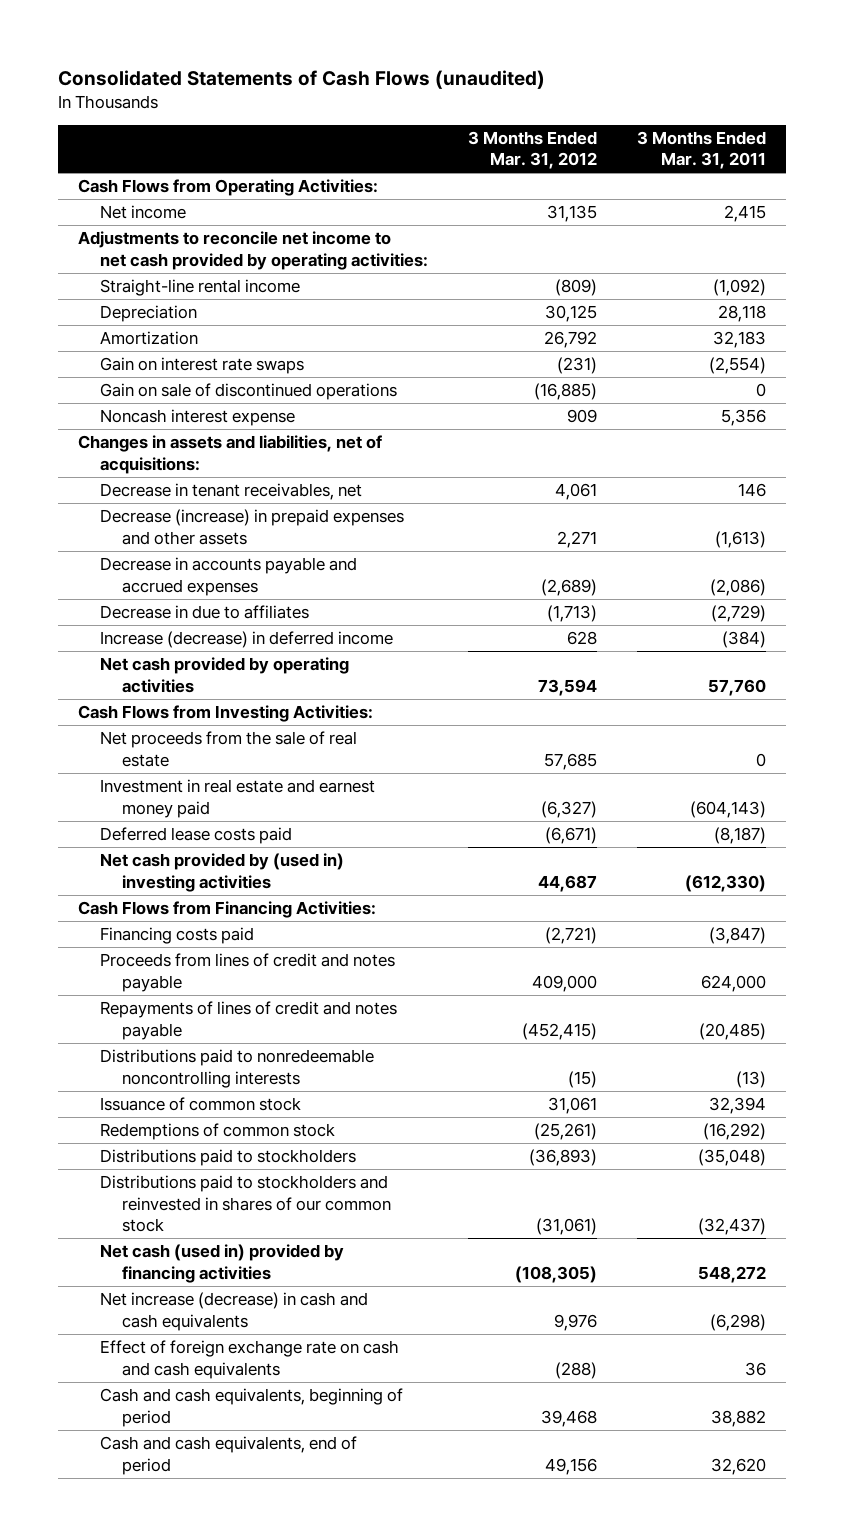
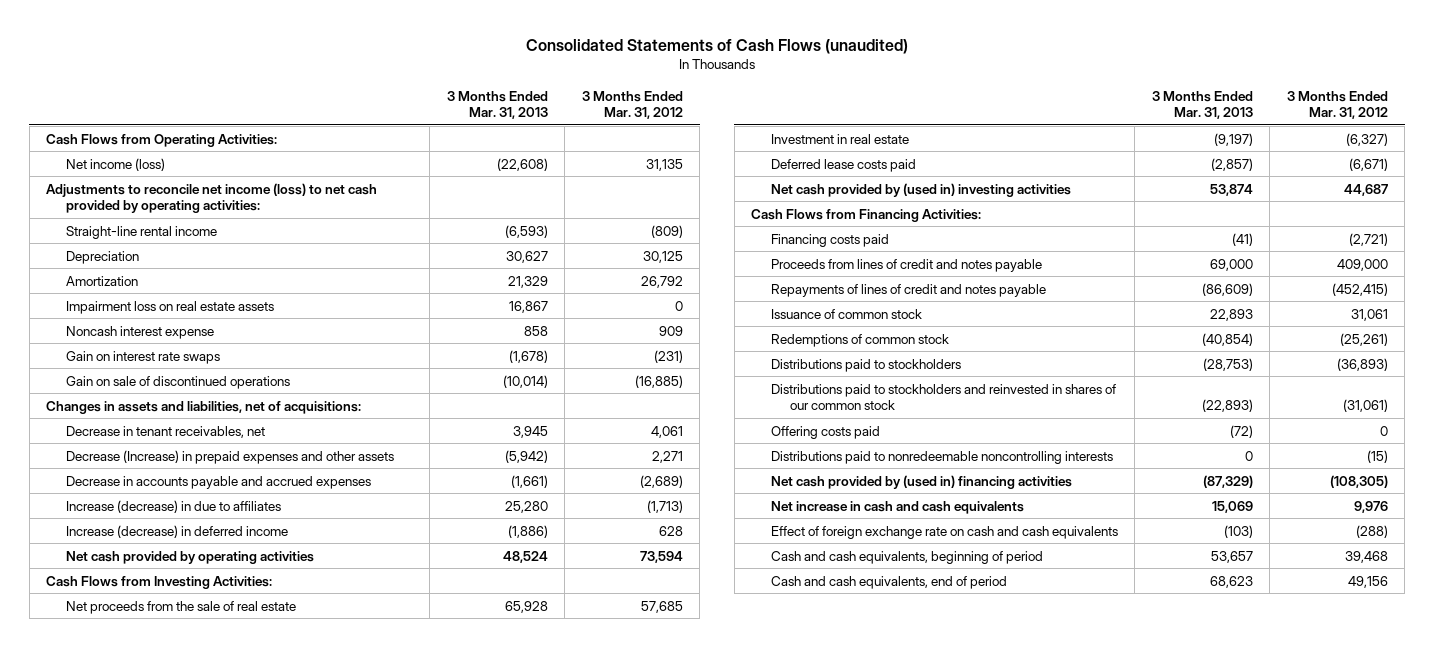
[636,130,766,170] 3 Months Ended Mar. 31, 2011 -> none
none -> [446,90,548,119] 3 Months Ended Mar. 31, 2013
[100,205,187,220] Net income -> [65,157,165,171] Net income (loss)
[77,231,429,270] Adjustments to reconcile net income to net cash provided by operating activities: -> [46,182,378,214] Adjustments to reconcile net income (loss) to net cash provided by operating activities:
none -> [65,300,274,314] Impairment loss on real estate assets
[100,409,296,427] Noncash interest expense -> [65,325,214,339] Noncash interest expense
[100,509,405,545] Decrease (increase) in prepaid expenses and other assets -> [65,449,394,464] Decrease (Increase) in prepaid expenses and other assets
[100,605,310,620] Decrease in due to affiliates -> [65,499,281,513] Increase (decrease) in due to affiliates
[100,779,376,818] Investment in real estate and earnest money paid -> [770,133,909,144] Investment in real estate
none -> [770,425,880,439] Offering costs paid
[100,1049,375,1088] Distributions paid to nonredeemable noncontrolling interests -> [770,450,1113,464] Distributions paid to nonredeemable noncontrolling interests
[100,1244,345,1283] Net cash (used in) provided by financing activities -> [770,474,1072,489] Net cash provided by (used in) financing activities
[100,1292,369,1331] Net increase (decrease) in cash and cash equivalents -> [770,500,1024,514] Net increase in cash and cash equivalents

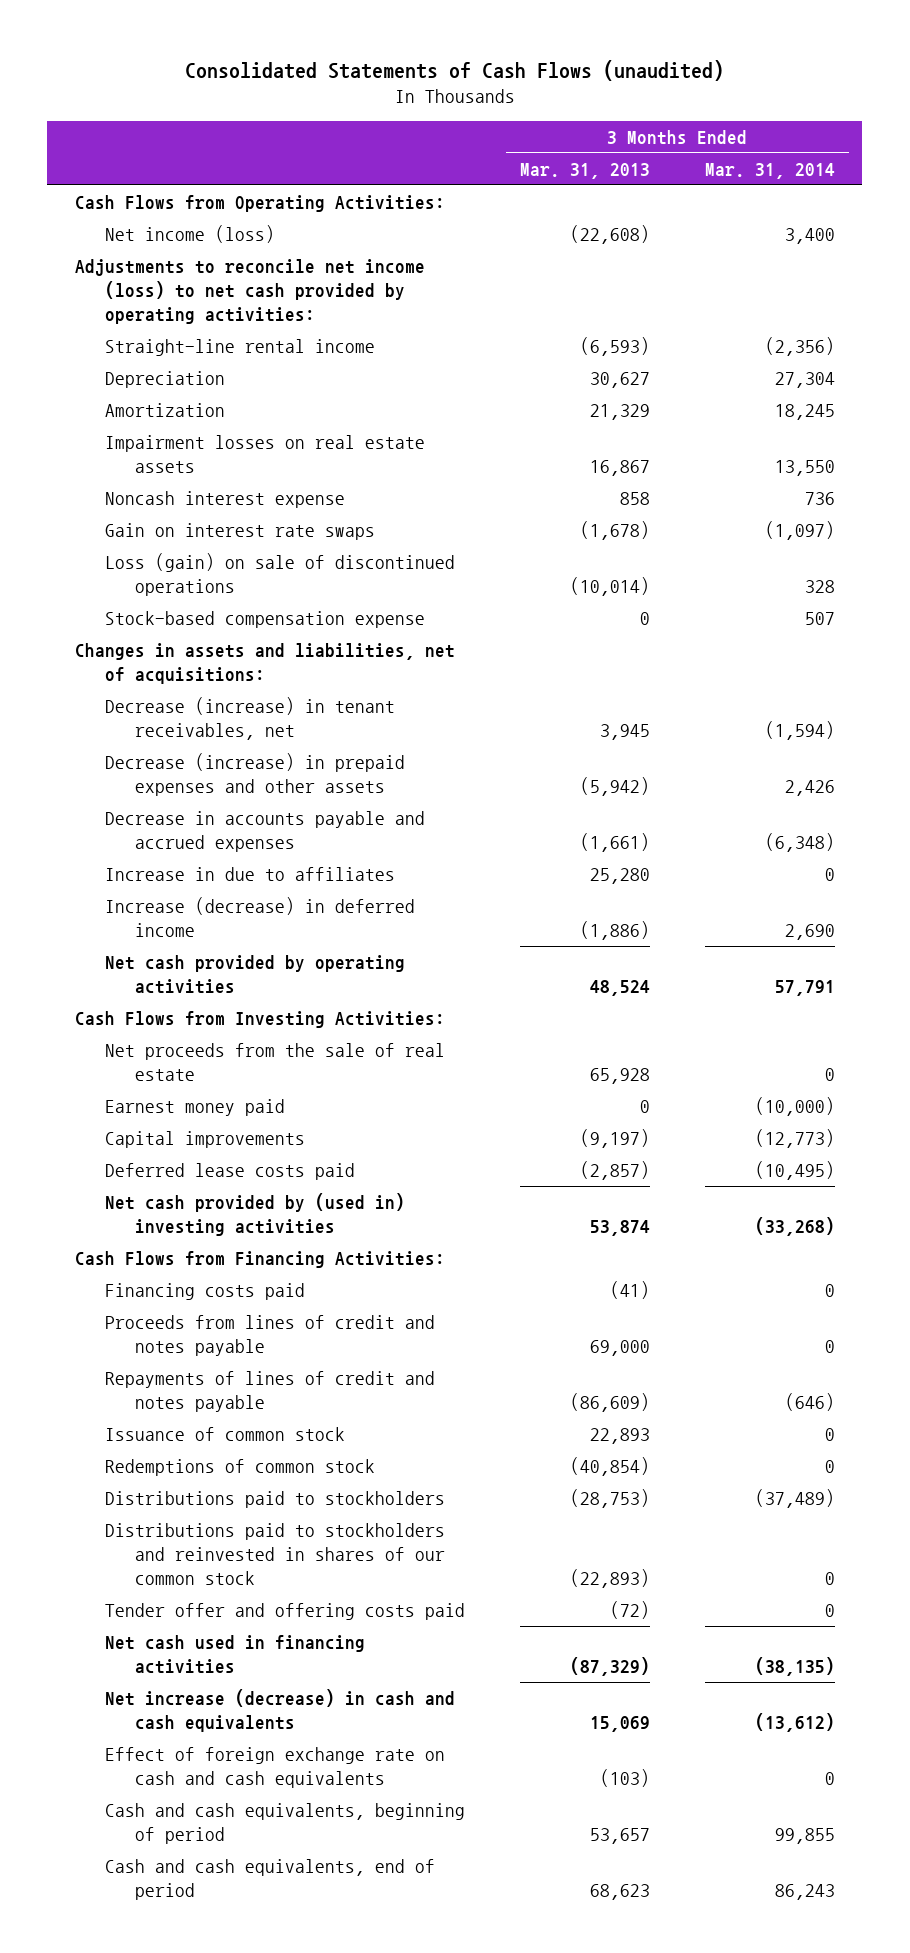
[581,90,683,119] 3 Months Ended Mar. 31, 2012 -> none
none -> [704,162,835,179] Mar. 31, 2014
[65,300,274,314] Impairment loss on real estate assets -> [104,434,425,474] Impairment losses on real estate assets
[65,375,290,389] Gain on sale of discontinued operations -> [104,552,455,597] Loss (gain) on sale of discontinued operations
none -> [104,610,425,628] Stock-based compensation expense
[65,425,265,438] Decrease in tenant receivables, net -> [104,696,395,741] Decrease (increase) in tenant receivables, net
[65,449,394,464] Decrease (Increase) in prepaid expenses and other assets -> [104,752,405,797] Decrease (increase) in prepaid expenses and other assets
[65,499,281,513] Increase (decrease) in due to affiliates -> [104,866,395,881] Increase in due to affiliates
none -> [104,1098,285,1116] Earnest money paid
[770,133,909,144] Investment in real estate -> [104,1130,305,1148] Capital improvements
[770,450,1113,464] Distributions paid to nonredeemable noncontrolling interests -> none
[770,425,880,439] Offering costs paid -> [104,1602,465,1620] Tender offer and offering costs paid
[770,474,1072,489] Net cash provided by (used in) financing activities -> [104,1634,365,1675] Net cash used in financing activities
[770,500,1024,514] Net increase in cash and cash equivalents -> [104,1688,455,1733] Net increase (decrease) in cash and cash equivalents

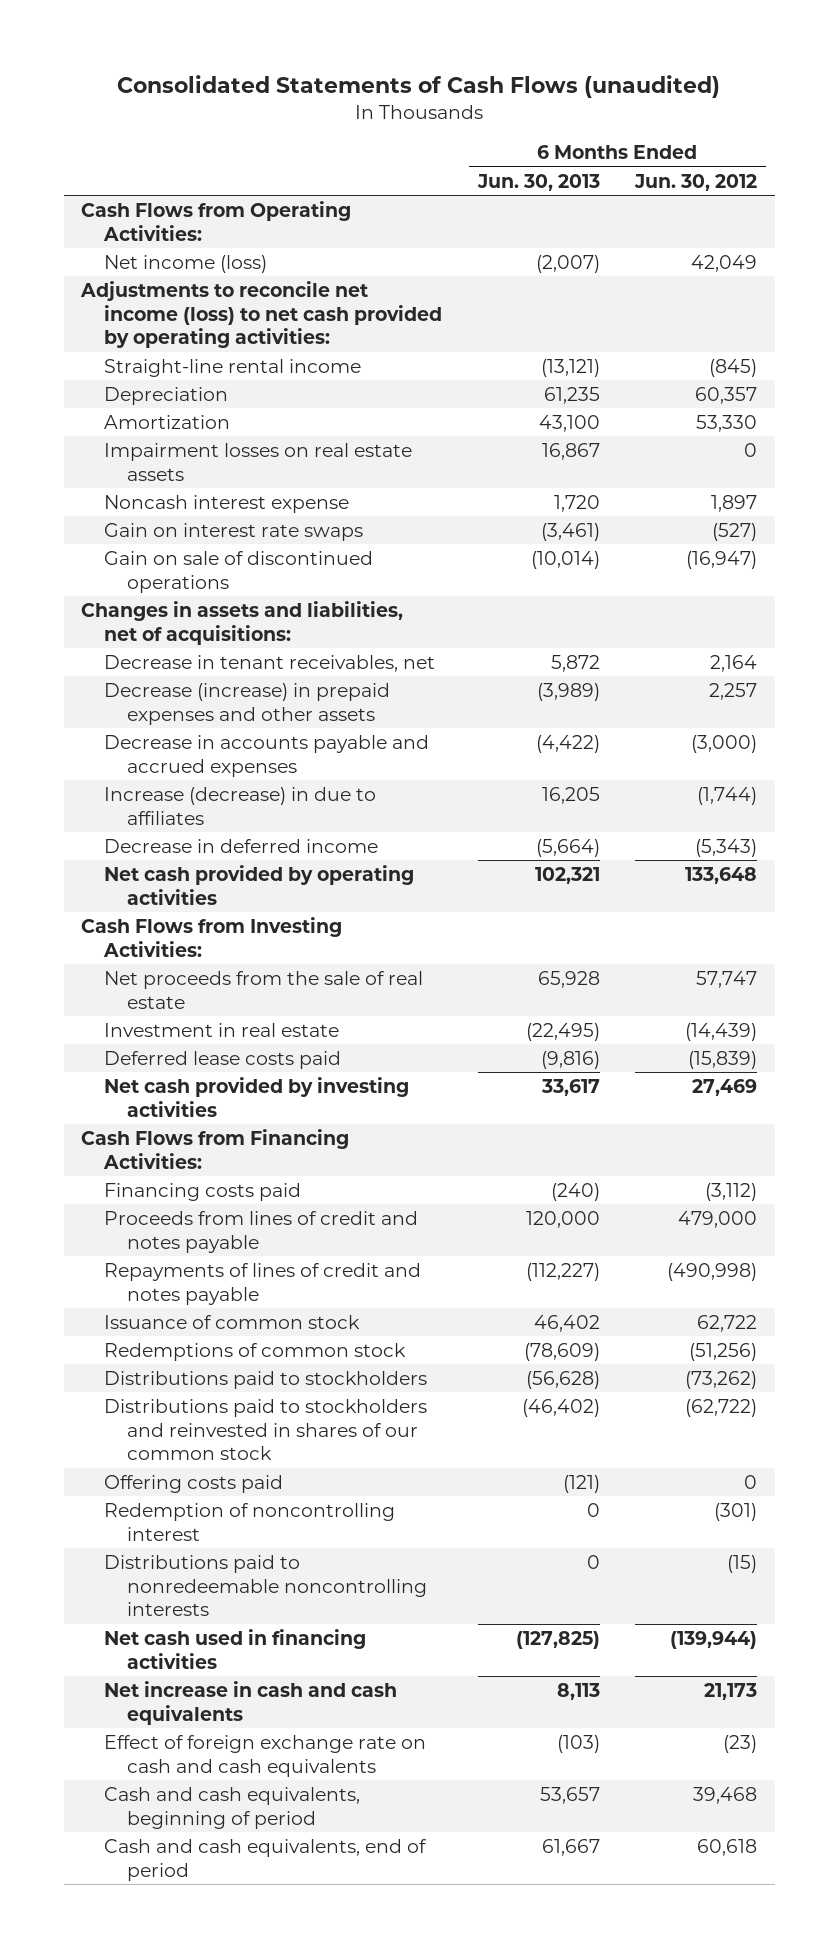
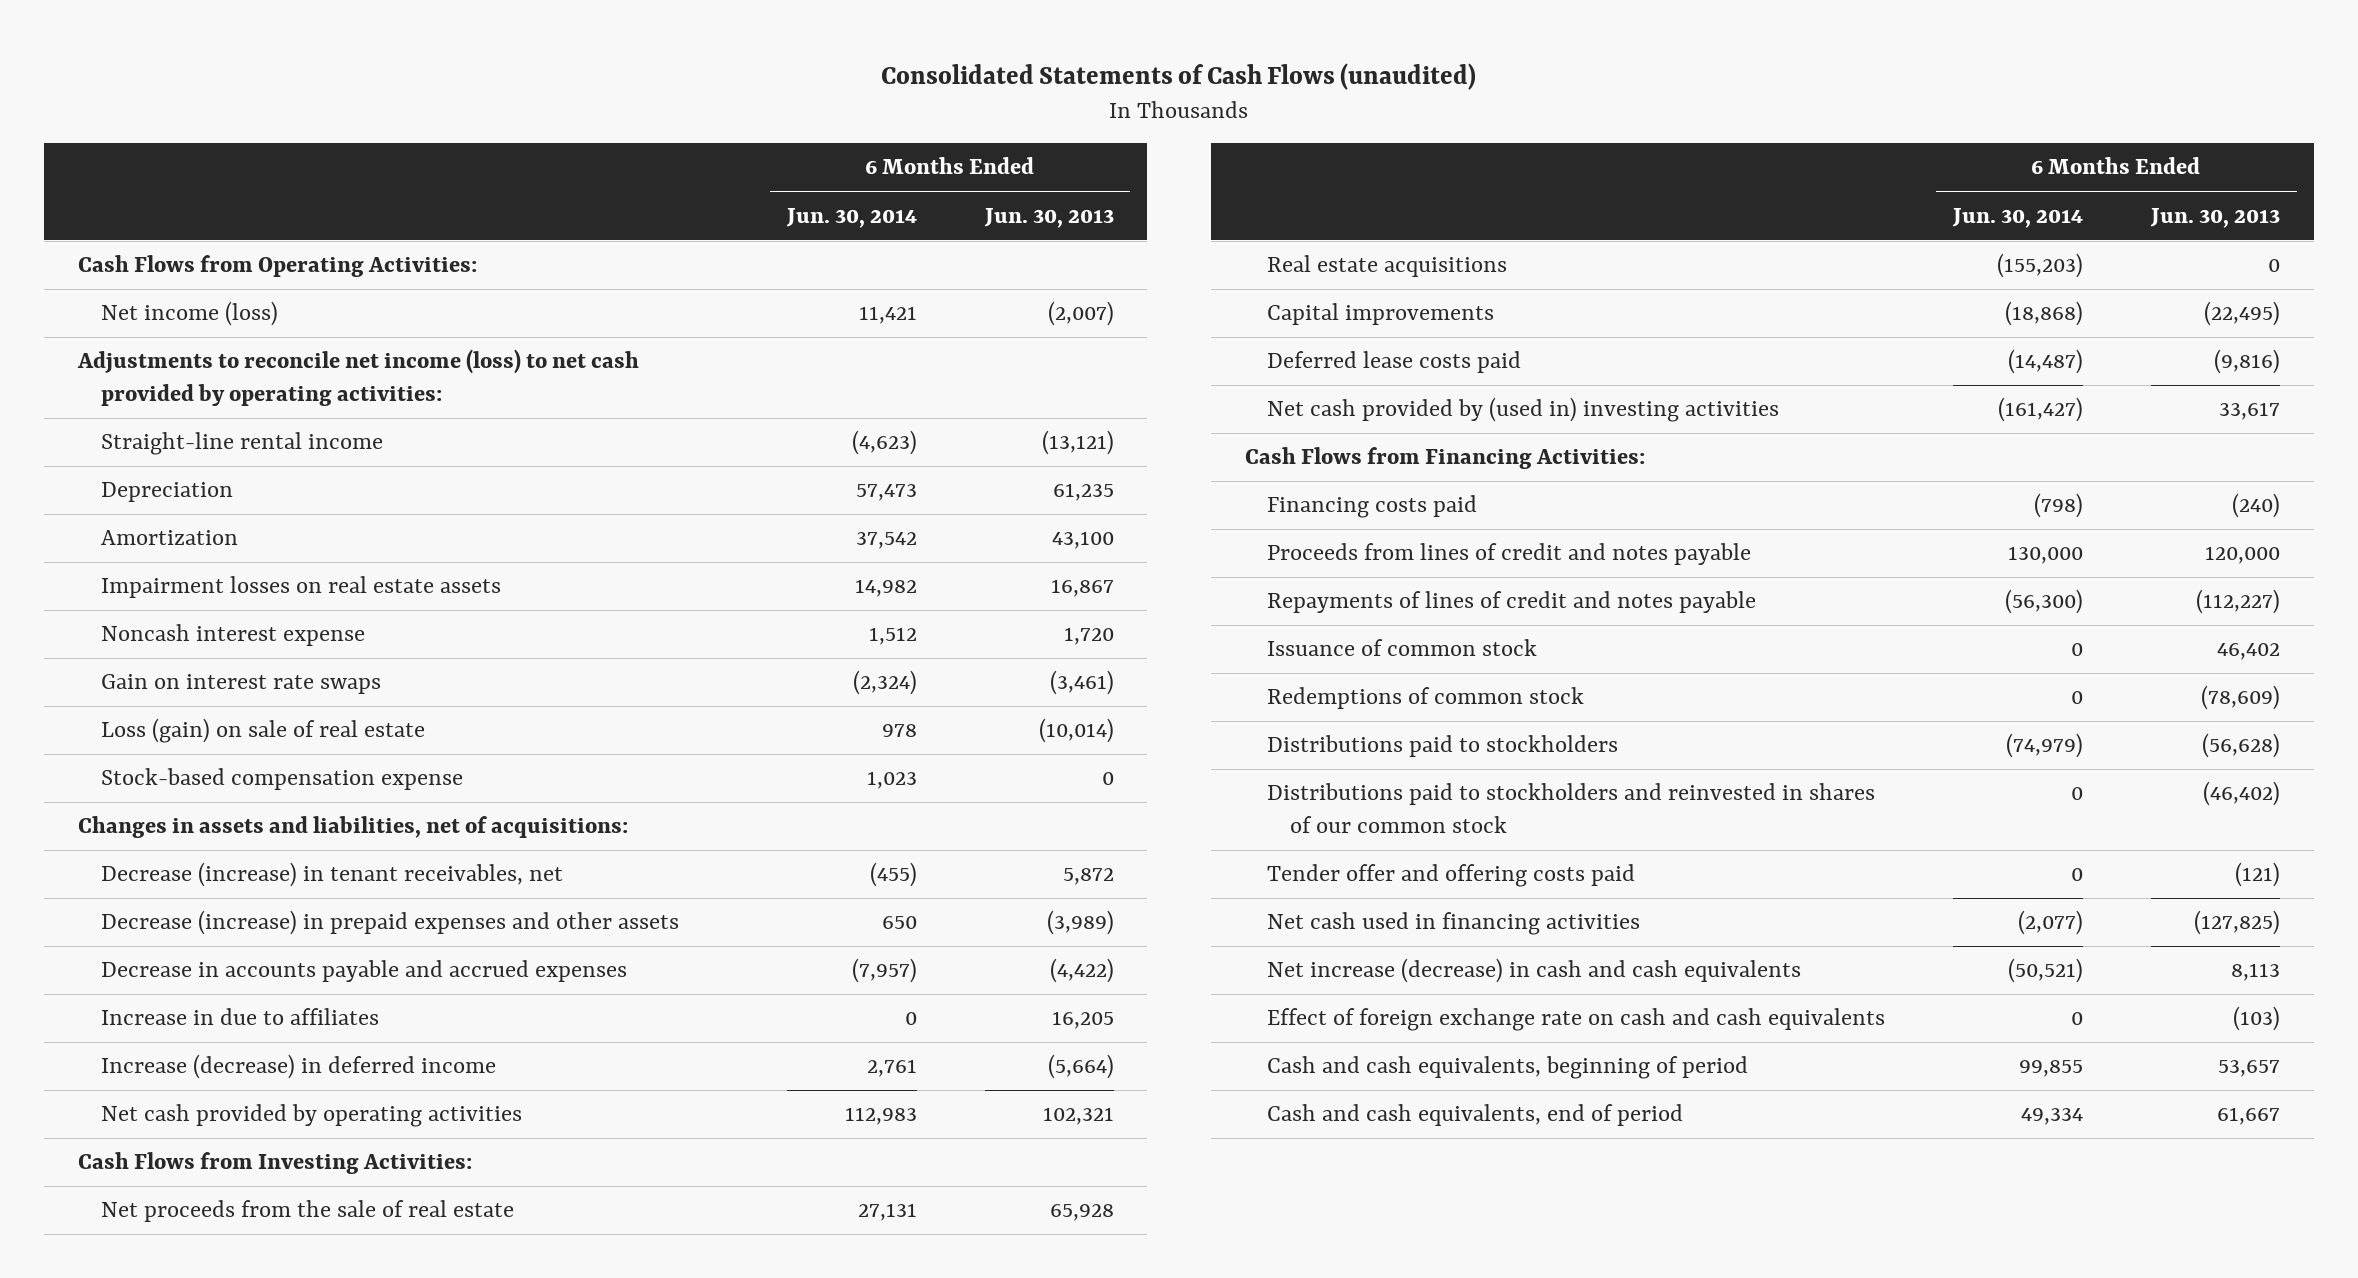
[634,173,758,191] Jun. 30, 2012 -> none
none -> [785,207,917,228] Jun. 30, 2014
[104,550,374,593] Gain on sale of discontinued operations -> [100,718,425,744] Loss (gain) on sale of real estate
none -> [100,768,463,791] Stock-based compensation expense
[104,654,436,672] Decrease in tenant receivables, net -> [100,862,563,888] Decrease (increase) in tenant receivables, net
[104,786,377,825] Increase (decrease) in due to affiliates -> [100,1008,379,1026] Increase in due to affiliates
[104,838,379,853] Decrease in deferred income -> [100,1054,496,1080] Increase (decrease) in deferred income
none -> [1267,255,1508,278] Real estate acquisitions
[104,1022,340,1037] Investment in real estate -> [1267,303,1495,326] Capital improvements
[104,1076,410,1117] Net cash provided by investing activities -> [1267,397,1780,423] Net cash provided by (used in) investing activities
[104,1502,396,1541] Redemption of noncontrolling interest -> none
[104,1554,427,1617] Distributions paid to nonredeemable noncontrolling interests -> none
[104,1474,284,1493] Offering costs paid -> [1267,864,1636,888] Tender offer and offering costs paid
[104,1680,398,1725] Net increase in cash and cash equivalents -> [1267,958,1802,984] Net increase (decrease) in cash and cash equivalents

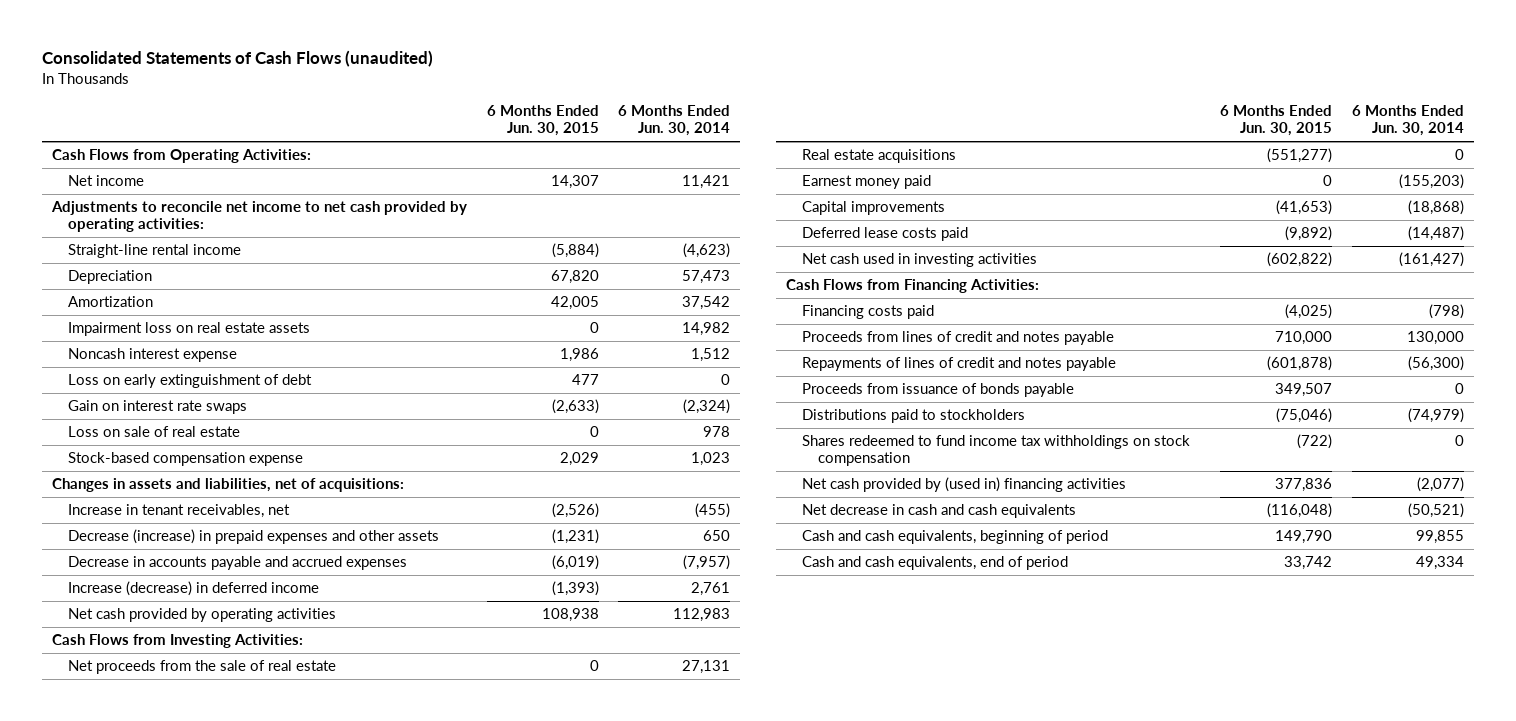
[983,207,1114,228] Jun. 30, 2013 -> none
none -> [486,105,599,136] 6 Months Ended Jun. 30, 2015
[100,301,278,327] Net income (loss) -> [68,175,145,187] Net income
[77,349,640,407] Adjustments to reconcile net income (loss) to net cash provided by operating activities: -> [51,201,468,232] Adjustments to reconcile net income to net cash provided by operating activities:
[100,576,501,599] Impairment losses on real estate assets -> [68,322,311,337] Impairment loss on real estate assets
none -> [68,374,313,389] Loss on early extinguishment of debt
[100,718,425,744] Loss (gain) on sale of real estate -> [68,426,241,438] Loss on sale of real estate
[100,862,563,888] Decrease (increase) in tenant receivables, net -> [68,504,291,519] Increase in tenant receivables, net
[100,1008,379,1026] Increase in due to affiliates -> none
[1996,253,2083,279] (155,203) -> [1455,149,1465,161] 0
none -> [801,175,931,190] Earnest money paid
[1267,397,1780,423] Net cash provided by (used in) investing activities -> [801,253,1037,268] Net cash used in investing activities
[1267,639,1538,657] Issuance of common stock -> none
[1267,687,1585,710] Redemptions of common stock -> none
none -> [801,383,1074,398] Proceeds from issuance of bonds payable
[1267,783,1876,834] Distributions paid to stockholders and reinvested in shares of our common stock -> none
[1267,864,1636,888] Tender offer and offering costs paid -> none
[1267,1008,1886,1032] Effect of foreign exchange rate on cash and cash equivalents -> none
none -> [801,435,1190,466] Shares redeemed to fund income tax withholdings on stock compensation
[1267,912,1641,936] Net cash used in financing activities -> [801,477,1126,493] Net cash provided by (used in) financing activities
[1267,958,1802,984] Net increase (decrease) in cash and cash equivalents -> [801,504,1076,519] Net decrease in cash and cash equivalents

